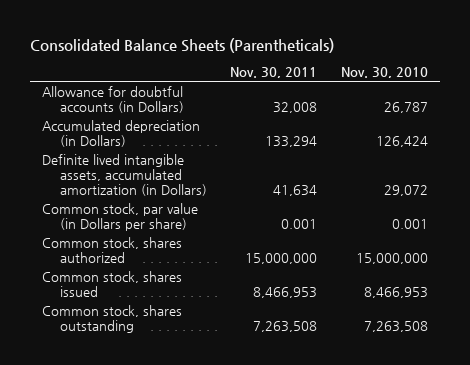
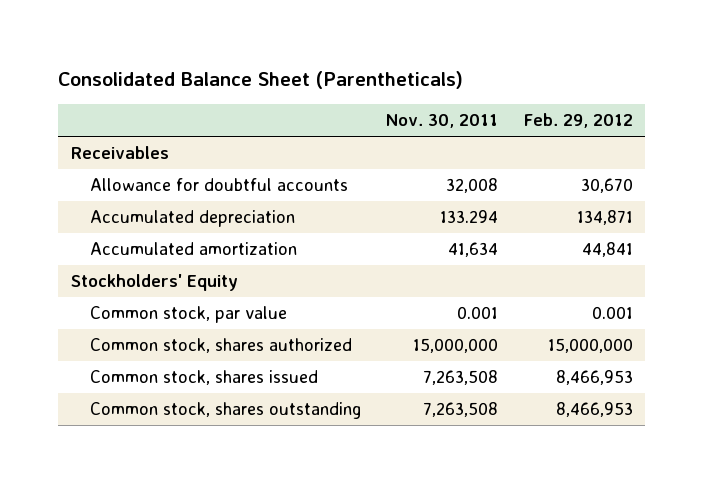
[29,37,334,53] Consolidated Balance Sheets (Parentheticals) -> [57,70,463,89] Consolidated Balance Sheet (Parentheticals)
[341,67,429,79] Nov. 30, 2010 -> none
none -> [523,113,633,129] Feb. 29, 2012
none -> [70,146,169,160] Receivables
[41,85,184,113] Allowance for doubtful accounts (in Dollars) -> [89,178,348,192] Allowance for doubtful accounts
[41,119,200,147] Accumulated depreciation (in Dollars) -> [89,210,295,228] Accumulated depreciation
[265,135,318,147] 133,294 -> [440,210,499,224] 133.294
[41,153,207,196] Definite lived intangible assets, accumulated amortization (in Dollars) -> [89,242,297,256] Accumulated amortization
none -> [70,274,238,292] Stockholders' Equity
[41,202,198,231] Common stock, par value (in Dollars per share) -> [89,306,287,324] Common stock, par value
[253,286,318,298] 8,466,953 -> [423,370,499,386] 7,263,508

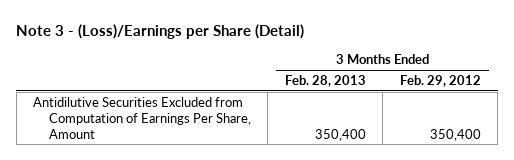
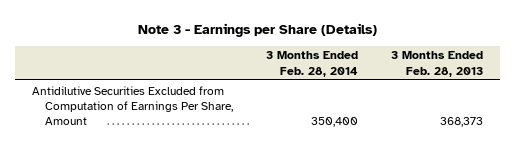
[16,24,305,40] Note 3 - (Loss)/Earnings per Share (Detail) -> [137,22,377,37] Note 3 - Earnings per Share (Details)
[399,75,481,88] Feb. 29, 2012 -> none
none -> [265,51,358,77] 3 Months Ended Feb. 28, 2014
[314,128,366,141] 350,400 -> [440,116,484,127] 368,373

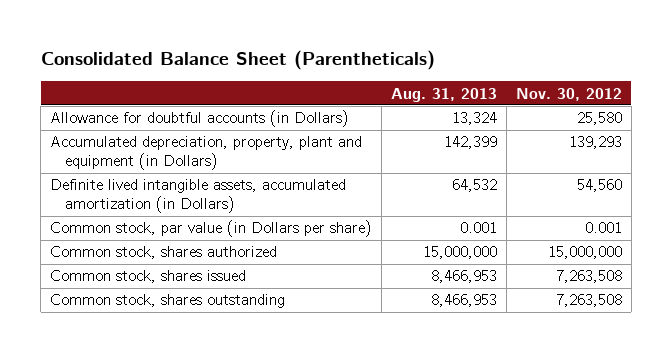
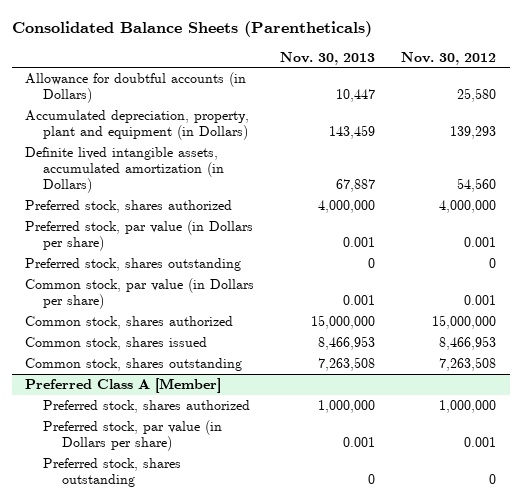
[40,50,435,71] Consolidated Balance Sheet (Parentheticals) -> [11,21,372,38] Consolidated Balance Sheets (Parentheticals)
[390,87,497,102] Aug. 31, 2013 -> none
none -> [280,51,376,65] Nov. 30, 2013
none -> [24,200,232,214] Preferred stock, shares authorized
none -> [24,220,253,252] Preferred stock, par value (in Dollars per share)
none -> [24,258,241,272] Preferred stock, shares outstanding
[555,270,622,284] 7,263,508 -> [439,336,497,351] 8,466,953
none -> [24,378,221,394] Preferred Class A [Member]
none -> [43,400,251,414] Preferred stock, shares authorized
none -> [43,420,223,452] Preferred stock, par value (in Dollars per share)
none -> [43,458,182,488] Preferred stock, shares outstanding

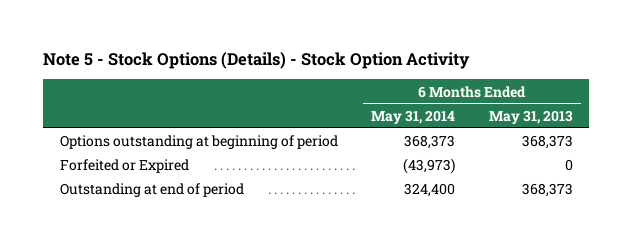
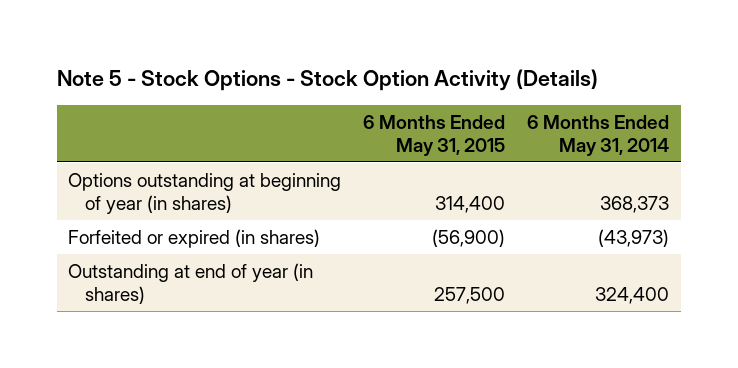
[43,52,471,70] Note 5 - Stock Options (Details) - Stock Option Activity -> [57,69,599,92] Note 5 - Stock Options - Stock Option Activity (Details)
[488,109,573,124] May 31, 2013 -> none
none -> [363,115,506,156] 6 Months Ended May 31, 2015
[59,135,338,150] Options outstanding at beginning of period -> [68,172,342,214] Options outstanding at beginning of year (in shares)
[59,159,189,174] Forfeited or Expired -> [68,228,321,248] Forfeited or expired (in shares)
[59,183,244,198] Outstanding at end of period -> [68,262,314,304] Outstanding at end of year (in shares)

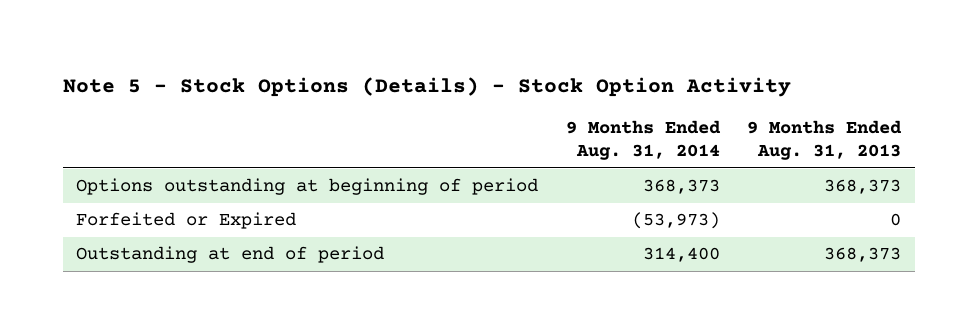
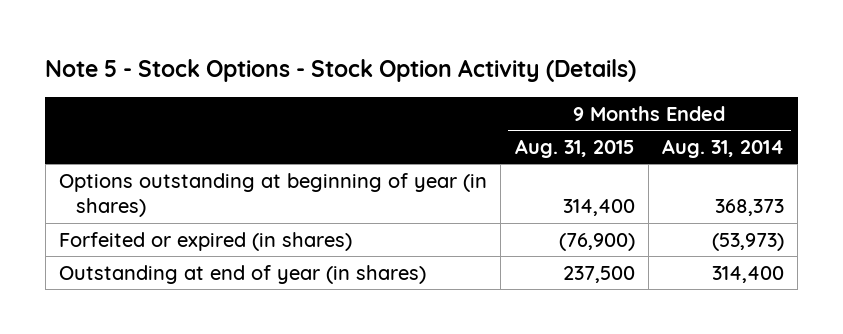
[62,77,791,98] Note 5 - Stock Options (Details) - Stock Option Activity -> [45,58,637,82] Note 5 - Stock Options - Stock Option Activity (Details)
[747,120,903,161] 9 Months Ended Aug. 31, 2013 -> none
none -> [514,138,635,158] Aug. 31, 2015
[76,178,539,196] Options outstanding at beginning of period -> [59,172,488,218] Options outstanding at beginning of year (in shares)
[76,212,297,230] Forfeited or Expired -> [59,231,353,251] Forfeited or expired (in shares)
[76,246,385,264] Outstanding at end of period -> [59,264,427,284] Outstanding at end of year (in shares)

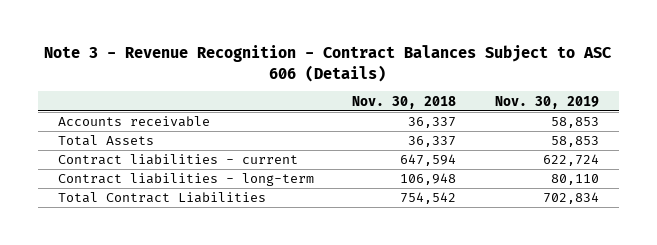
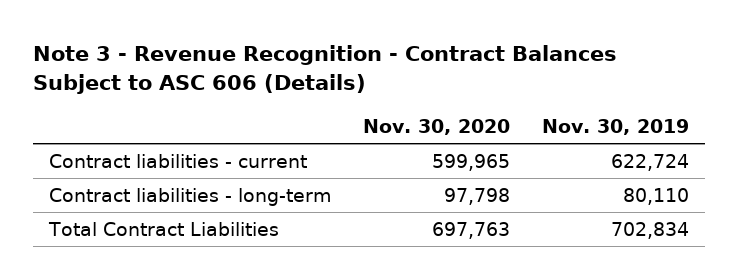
[352,95,457,109] Nov. 30, 2018 -> none
none -> [363,118,511,135] Nov. 30, 2020
[57,116,210,128] Accounts receivable -> none
[57,135,154,147] Total Assets -> none

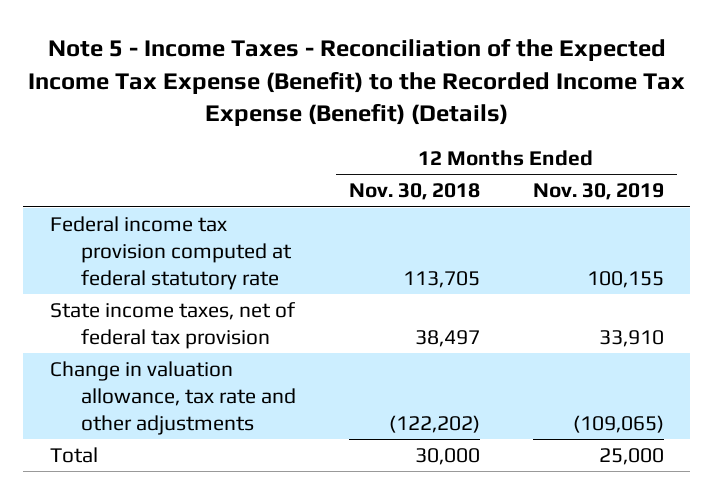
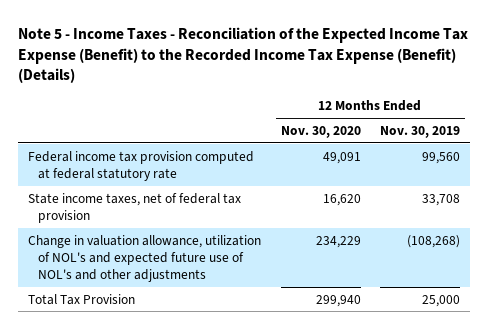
[349,183,481,201] Nov. 30, 2018 -> none
none -> [280,125,361,138] Nov. 30, 2020
[586,270,664,288] 100,155 -> [422,151,461,164] 99,560
[598,329,664,347] 33,910 -> [422,193,461,206] 33,708
[49,360,297,435] Change in valuation allowance, tax rate and other adjustments -> [27,234,261,283] Change in valuation allowance, utilization of NOL's and expected future use of NOL's and other adjustments
[572,414,664,433] (109,065) -> [407,234,461,248] (108,268)
[49,446,98,463] Total -> [27,293,135,305] Total Tax Provision

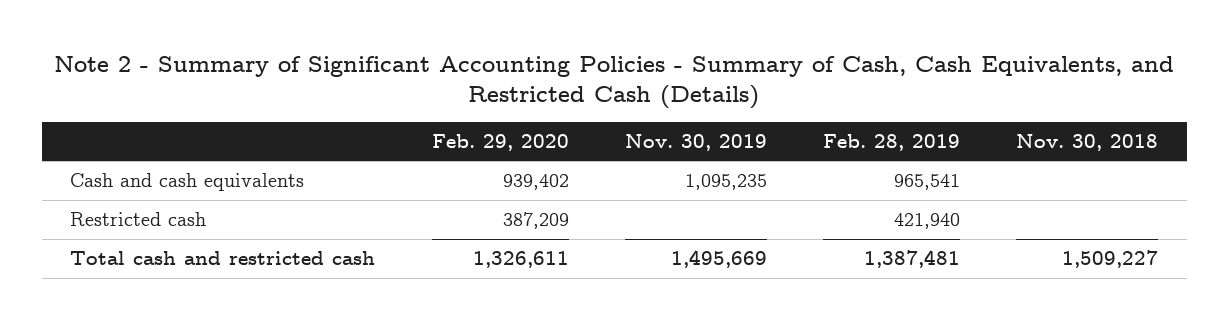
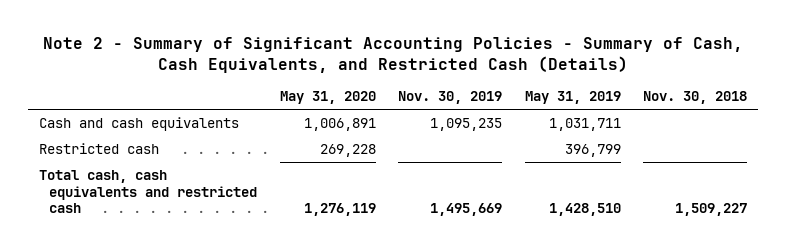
[431,133,569,151] Feb. 29, 2020 -> none
[823,133,961,151] Feb. 28, 2019 -> none
none -> [279,91,376,105] May 31, 2020
none -> [524,91,621,105] May 31, 2019
[70,251,376,266] Total cash and restricted cash -> [39,170,258,214] Total cash, cash equivalents and restricted cash

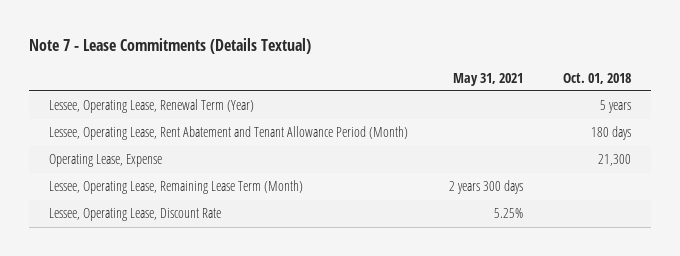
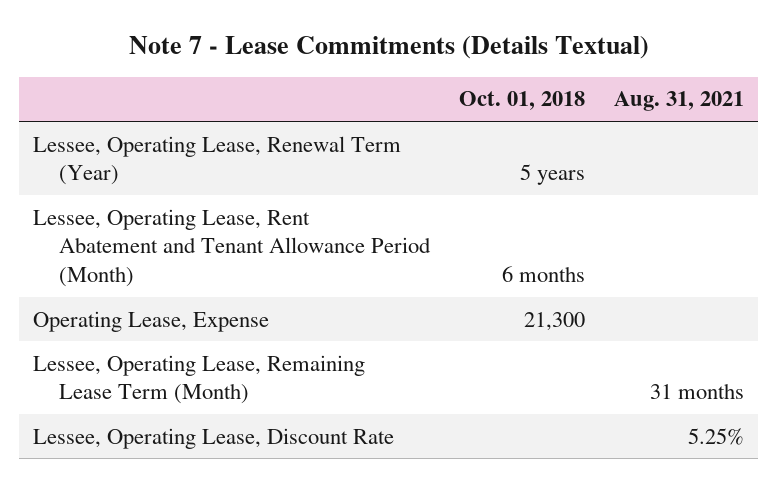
[452,72,523,86] May 31, 2021 -> none
none -> [613,91,744,112] Aug. 31, 2021
[590,126,631,141] 180 days -> [502,265,586,282] 6 months

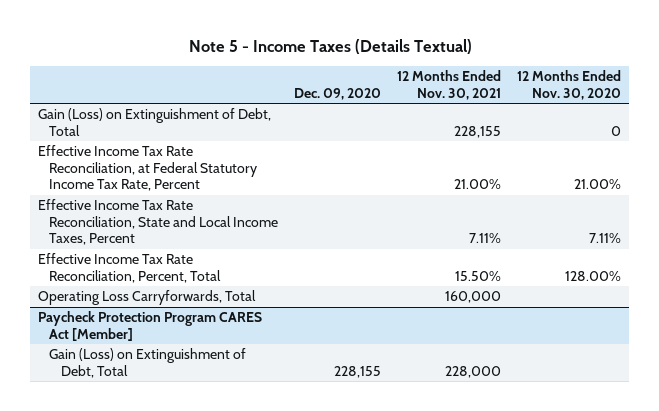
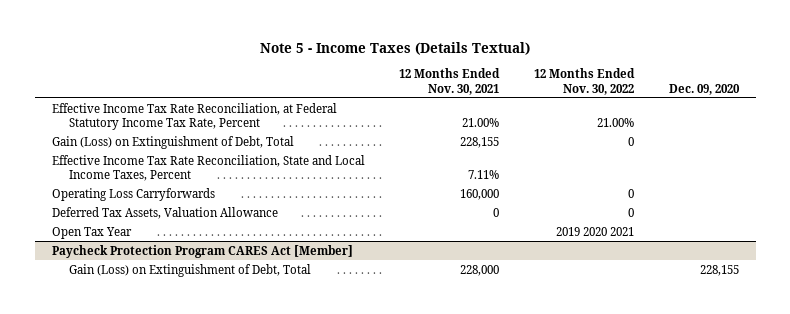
[517,70,622,100] 12 Months Ended Nov. 30, 2020 -> none
none -> [533,68,635,95] 12 Months Ended Nov. 30, 2022
[37,108,271,136] Gain (Loss) on Extinguishment of Debt, Total -> [51,135,294,149] Gain (Loss) on Extinguishment of Debt, Total
[37,253,222,283] Effective Income Tax Rate Reconciliation, Percent, Total -> none
[37,290,256,306] Operating Loss Carryforwards, Total -> [51,187,215,201] Operating Loss Carryforwards
none -> [51,206,278,219] Deferred Tax Assets, Valuation Allowance
none -> [51,226,132,239] Open Tax Year

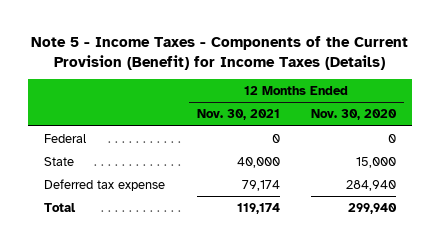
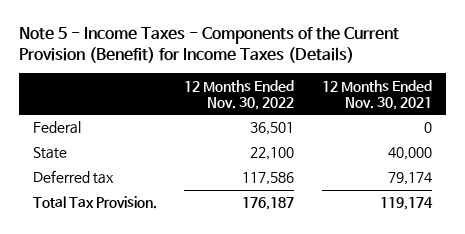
[311,109,398,121] Nov. 30, 2020 -> none
none -> [184,79,295,110] 12 Months Ended Nov. 30, 2022
[43,178,165,191] Deferred tax expense -> [32,170,114,185] Deferred tax
[43,202,76,212] Total -> [32,196,157,210] Total Tax Provision.

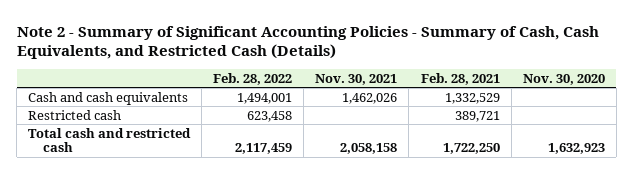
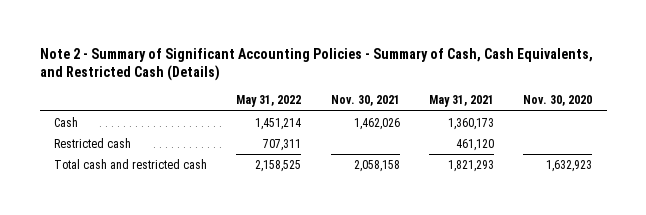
[213,72,293,85] Feb. 28, 2022 -> none
[420,72,500,85] Feb. 28, 2021 -> none
none -> [236,95,302,108] May 31, 2022
none -> [428,95,494,108] May 31, 2021
[28,91,189,105] Cash and cash equivalents -> [54,116,79,127] Cash

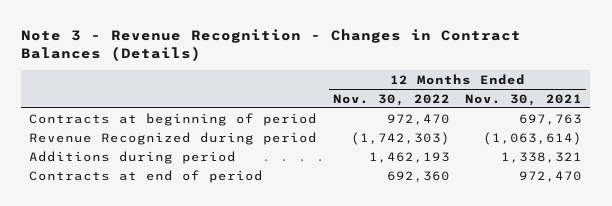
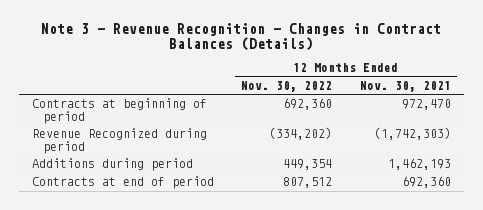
[386,113,450,125] 972,470 -> [283,98,333,111] 692,360
[519,113,583,125] 697,763 -> [401,99,451,111] 972,470
[350,131,450,145] (1,742,303) -> [269,127,333,141] (334,202)
[483,131,583,145] (1,063,614) -> [373,127,451,141] (1,742,303)
[368,151,450,163] 1,462,193 -> [283,159,333,171] 449,354
[501,151,583,163] 1,338,321 -> [387,158,451,171] 1,462,193
[386,170,450,182] 692,360 -> [283,177,333,189] 807,512
[519,170,583,182] 972,470 -> [401,176,451,189] 692,360

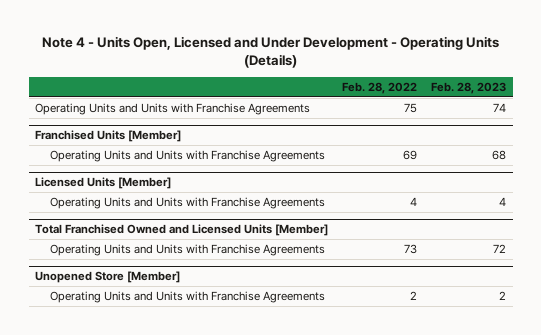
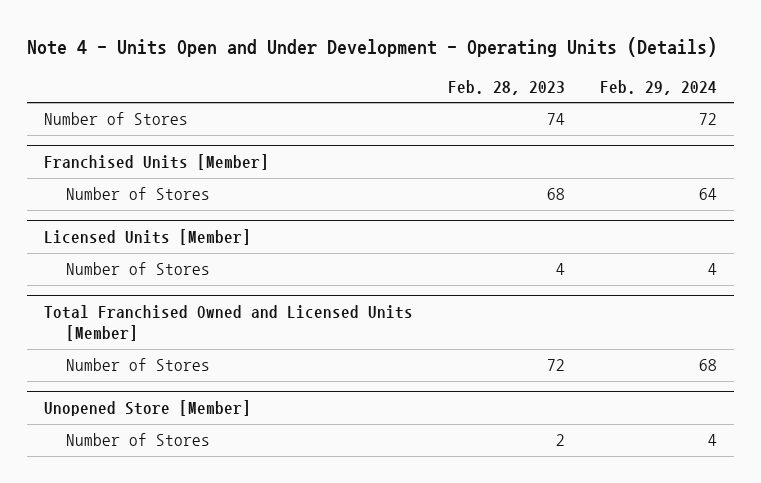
[41,35,499,68] Note 4 - Units Open, Licensed and Under Development - Operating Units (Details) -> [26,37,717,58] Note 4 - Units Open and Under Development - Operating Units (Details)
[342,81,418,94] Feb. 28, 2022 -> none
none -> [599,79,717,95] Feb. 29, 2024
[35,103,311,116] Operating Units and Units with Franchise Agreements -> [44,112,189,126] Number of Stores
[50,150,326,163] Operating Units and Units with Franchise Agreements -> [66,187,211,201] Number of Stores
[50,197,326,210] Operating Units and Units with Franchise Agreements -> [66,262,211,276] Number of Stores
[50,244,326,257] Operating Units and Units with Franchise Agreements -> [66,358,211,372] Number of Stores
[50,291,326,304] Operating Units and Units with Franchise Agreements -> [66,433,211,447] Number of Stores

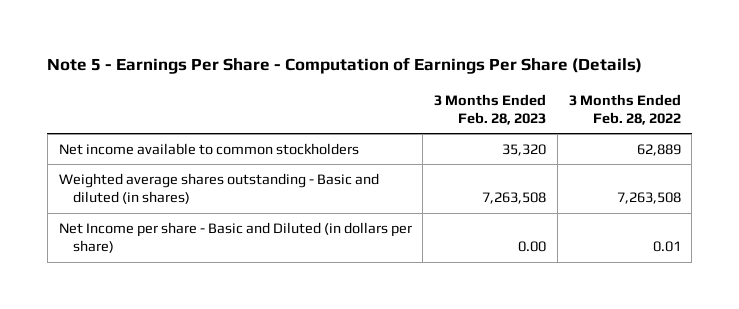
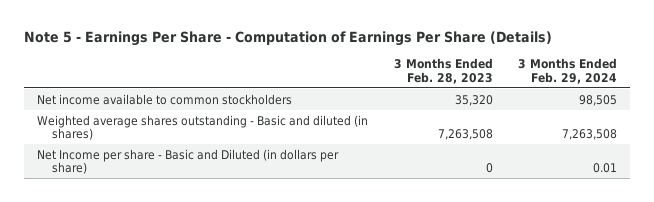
[568,93,681,126] 3 Months Ended Feb. 28, 2022 -> none
none -> [518,58,618,84] 3 Months Ended Feb. 29, 2024
[518,241,547,253] 0.00 -> [485,162,493,173] 0

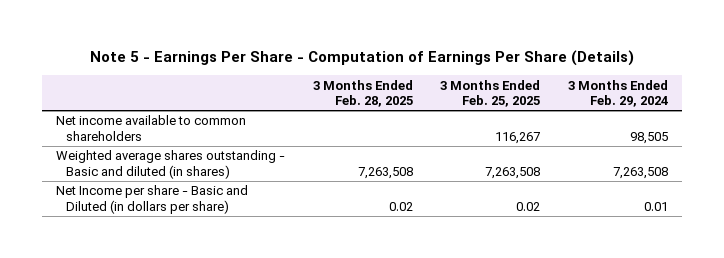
[393,58,493,84] 3 Months Ended Feb. 28, 2023 -> none
none -> [312,79,413,107] 3 Months Ended Feb. 28, 2025
none -> [440,79,541,107] 3 Months Ended Feb. 25, 2025
[37,93,293,105] Net income available to common stockholders -> [55,115,246,141] Net income available to common shareholders

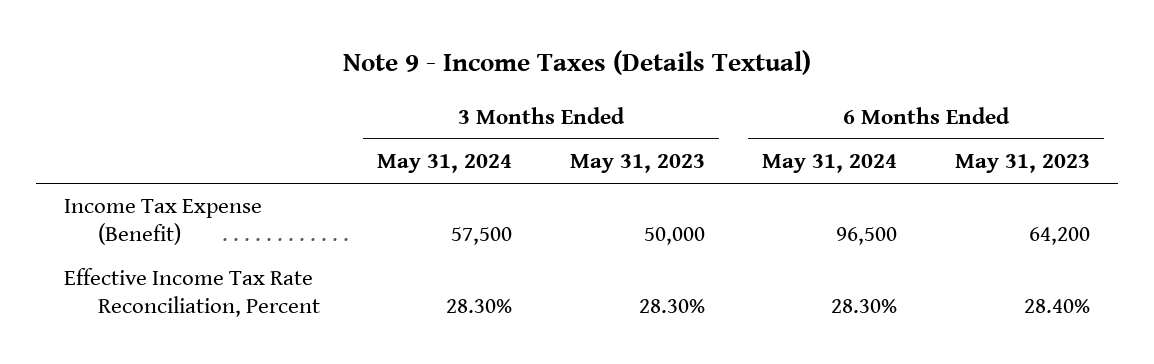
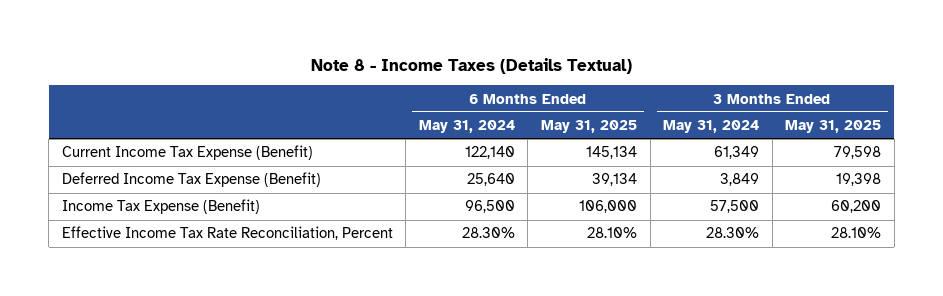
[343,50,812,76] Note 9 - Income Taxes (Details Textual) -> [310,58,632,75] Note 8 - Income Taxes (Details Textual)
[569,154,705,174] May 31, 2023 -> none
[954,154,1090,174] May 31, 2023 -> none
none -> [541,120,638,134] May 31, 2025
none -> [785,120,882,134] May 31, 2025
none -> [61,145,313,161] Current Income Tax Expense (Benefit)
none -> [61,172,321,188] Deferred Income Tax Expense (Benefit)

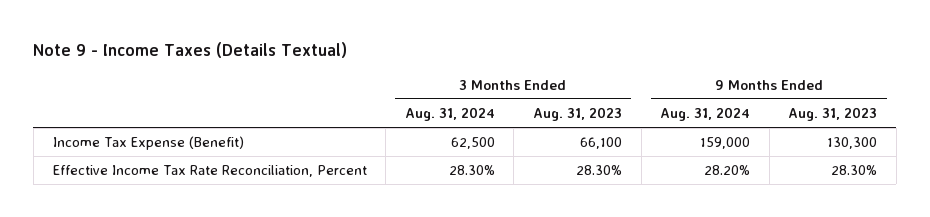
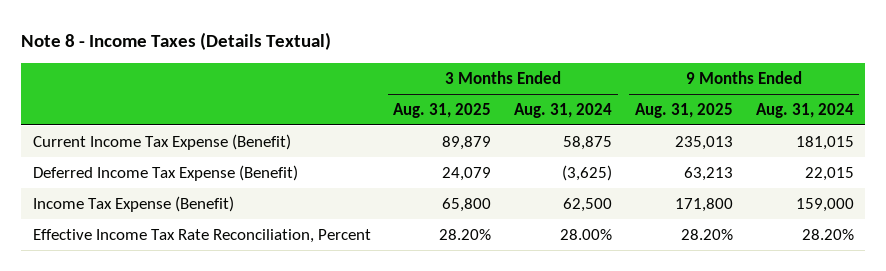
[33,42,348,59] Note 9 - Income Taxes (Details Textual) -> [21,31,332,50] Note 8 - Income Taxes (Details Textual)
[532,106,622,121] Aug. 31, 2023 -> none
[788,106,878,121] Aug. 31, 2023 -> none
none -> [393,102,492,118] Aug. 31, 2025
none -> [634,102,733,118] Aug. 31, 2025
none -> [32,133,291,150] Current Income Tax Expense (Benefit)
none -> [32,164,298,181] Deferred Income Tax Expense (Benefit)
[448,165,495,176] 28.30% -> [560,228,613,240] 28.00%

